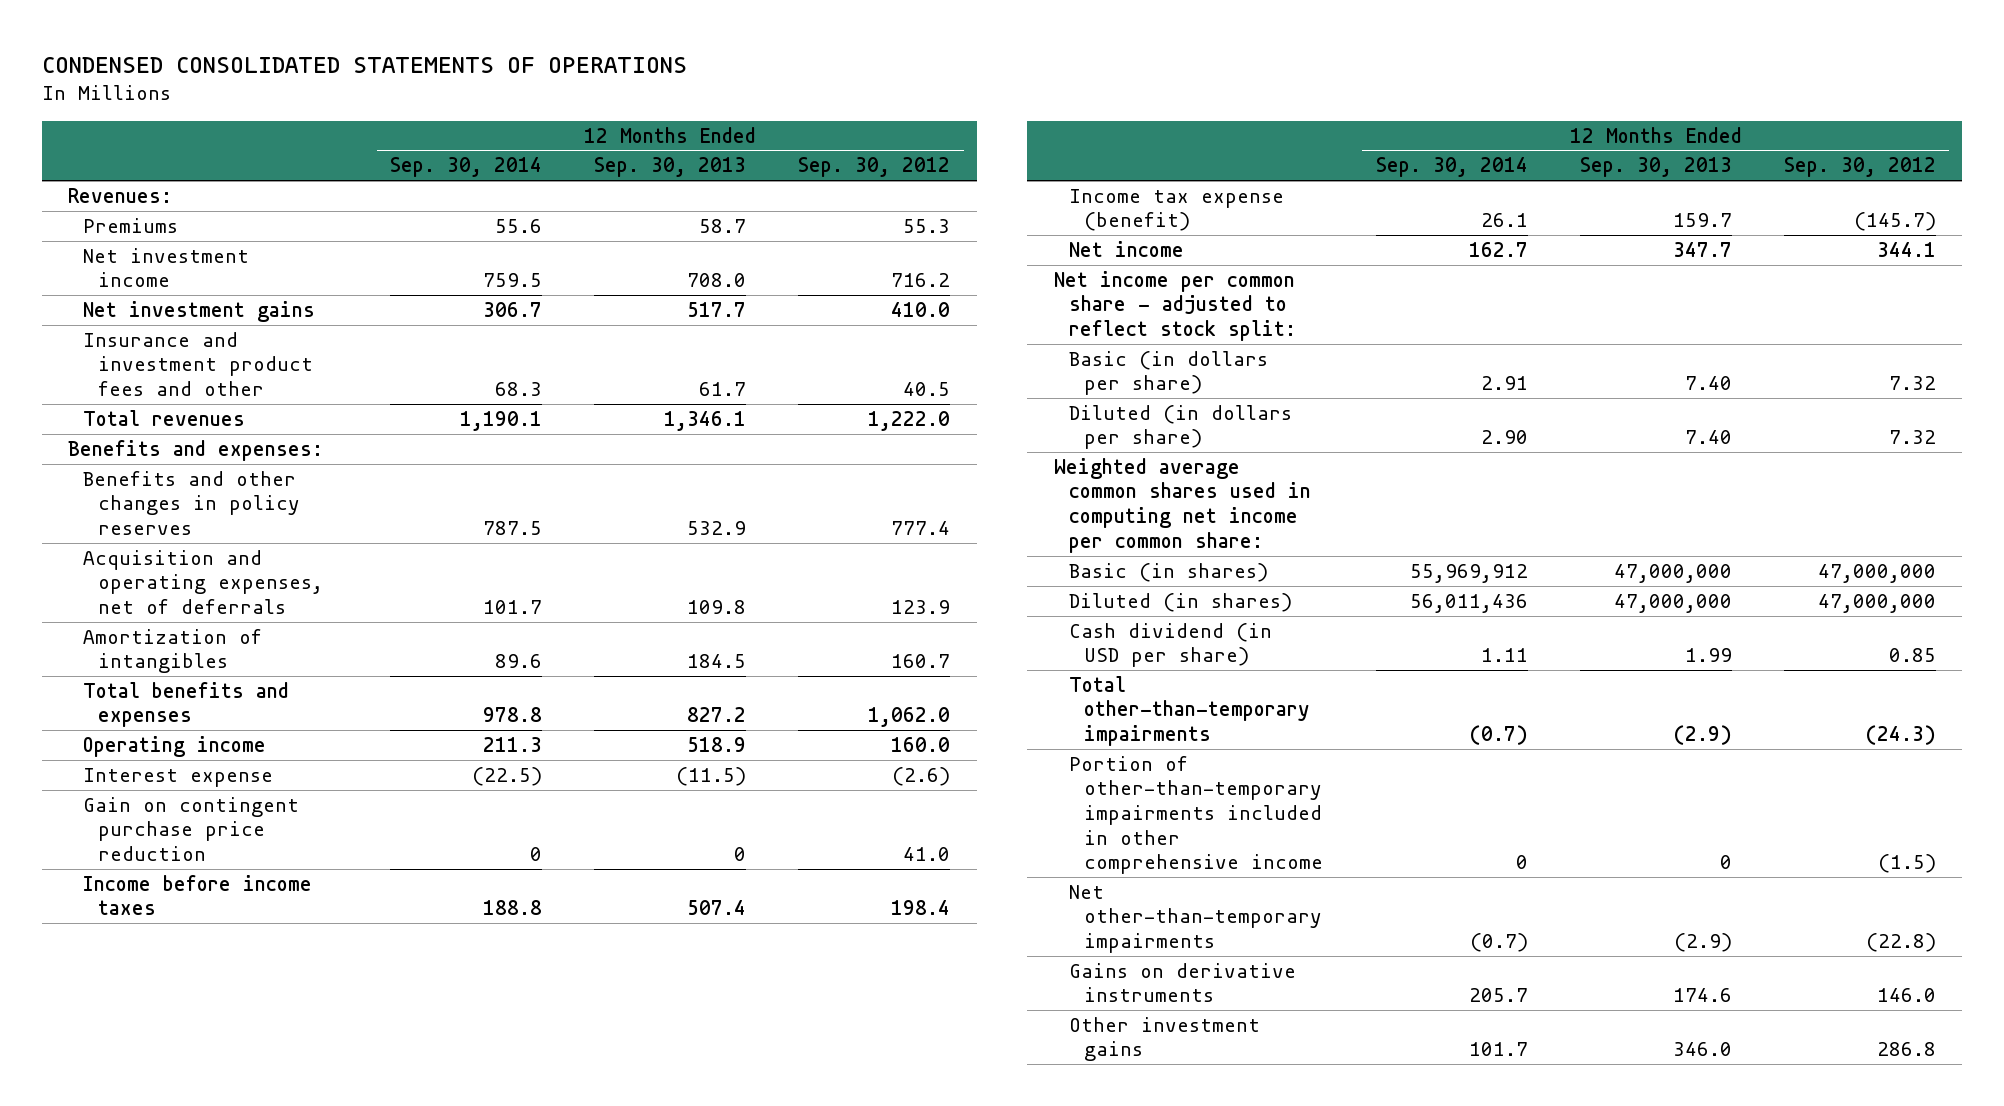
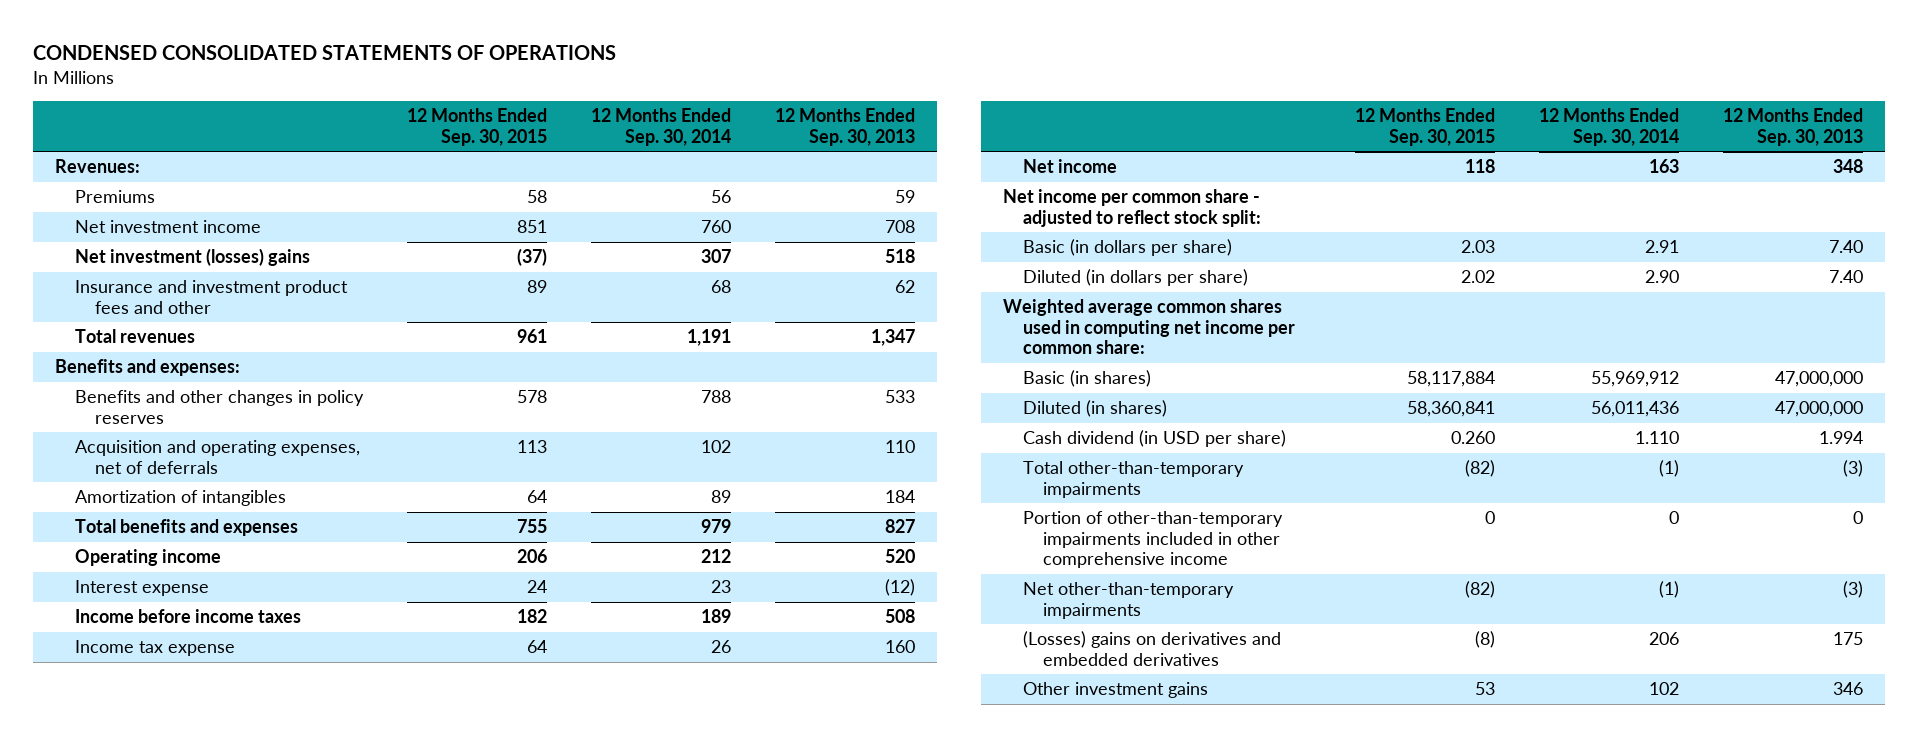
[798,157,951,178] Sep. 30, 2012 -> none
none -> [406,108,547,146] 12 Months Ended Sep. 30, 2015
[494,218,542,233] 55.6 -> [710,190,731,204] 56
[699,218,747,233] 58.7 -> [894,190,915,204] 59
[482,273,542,288] 759.5 -> [700,220,731,234] 760
[687,273,747,288] 708.0 -> [884,220,915,234] 708
[83,300,316,322] Net investment gains -> [74,248,310,267] Net investment (losses) gains
[482,301,542,317] 306.7 -> [700,249,731,264] 307
[687,301,747,317] 517.7 -> [884,249,915,264] 518
[494,382,542,397] 68.3 -> [710,280,731,294] 68
[699,382,747,397] 61.7 -> [894,280,915,294] 62
[459,410,542,431] 1,190.1 -> [686,329,731,347] 1,191
[664,410,747,431] 1,346.1 -> [870,329,915,347] 1,347
[83,796,300,862] Gain on contingent purchase price reduction -> none
[482,521,542,536] 787.5 -> [700,390,731,404] 788
[687,521,747,536] 532.9 -> [884,390,915,404] 533
[482,600,542,615] 101.7 -> [700,440,731,454] 102
[687,600,747,615] 109.8 -> [884,440,915,454] 110
[494,654,542,669] 89.6 -> [710,490,731,504] 89
[687,654,747,669] 184.5 -> [884,490,915,504] 184
[482,707,542,723] 978.8 -> [700,519,731,534] 979
[687,707,747,723] 827.2 -> [884,519,915,534] 827
[482,736,542,752] 211.3 -> [700,549,731,564] 212
[687,736,747,752] 518.9 -> [884,549,915,564] 520
[471,766,542,786] (22.5) -> [710,580,731,594] 23
[676,766,747,786] (11.5) -> [884,579,915,597] (12)
[482,900,542,916] 188.8 -> [700,609,731,624] 189
[687,900,747,916] 507.4 -> [884,609,915,624] 508
[1068,188,1284,232] Income tax expense (benefit) -> [74,640,235,657] Income tax expense
[1480,213,1528,228] 26.1 -> [710,640,731,654] 26
[1672,213,1732,228] 159.7 -> [884,640,915,654] 160
[1468,241,1528,257] 162.7 -> [1648,159,1679,174] 163
[1672,241,1732,257] 347.7 -> [1832,159,1863,174] 348
[1480,648,1528,663] 1.11 -> [1634,431,1679,445] 1.110
[1684,648,1732,663] 1.99 -> [1818,431,1863,445] 1.994
[1469,725,1528,746] (0.7) -> [1658,460,1679,478] (1)
[1673,725,1732,746] (2.9) -> [1842,460,1863,478] (3)
[1469,933,1528,953] (0.7) -> [1658,581,1679,599] (1)
[1673,933,1732,953] (2.9) -> [1842,581,1863,599] (3)
[1068,962,1296,1003] Gains on derivative instruments -> [1022,631,1281,666] (Losses) gains on derivatives and embedded derivatives
[1468,988,1528,1003] 205.7 -> [1648,632,1679,646] 206
[1672,988,1732,1003] 174.6 -> [1832,632,1863,646] 175
[1468,1042,1528,1057] 101.7 -> [1648,682,1679,696] 102
[1672,1042,1732,1057] 346.0 -> [1832,682,1863,696] 346

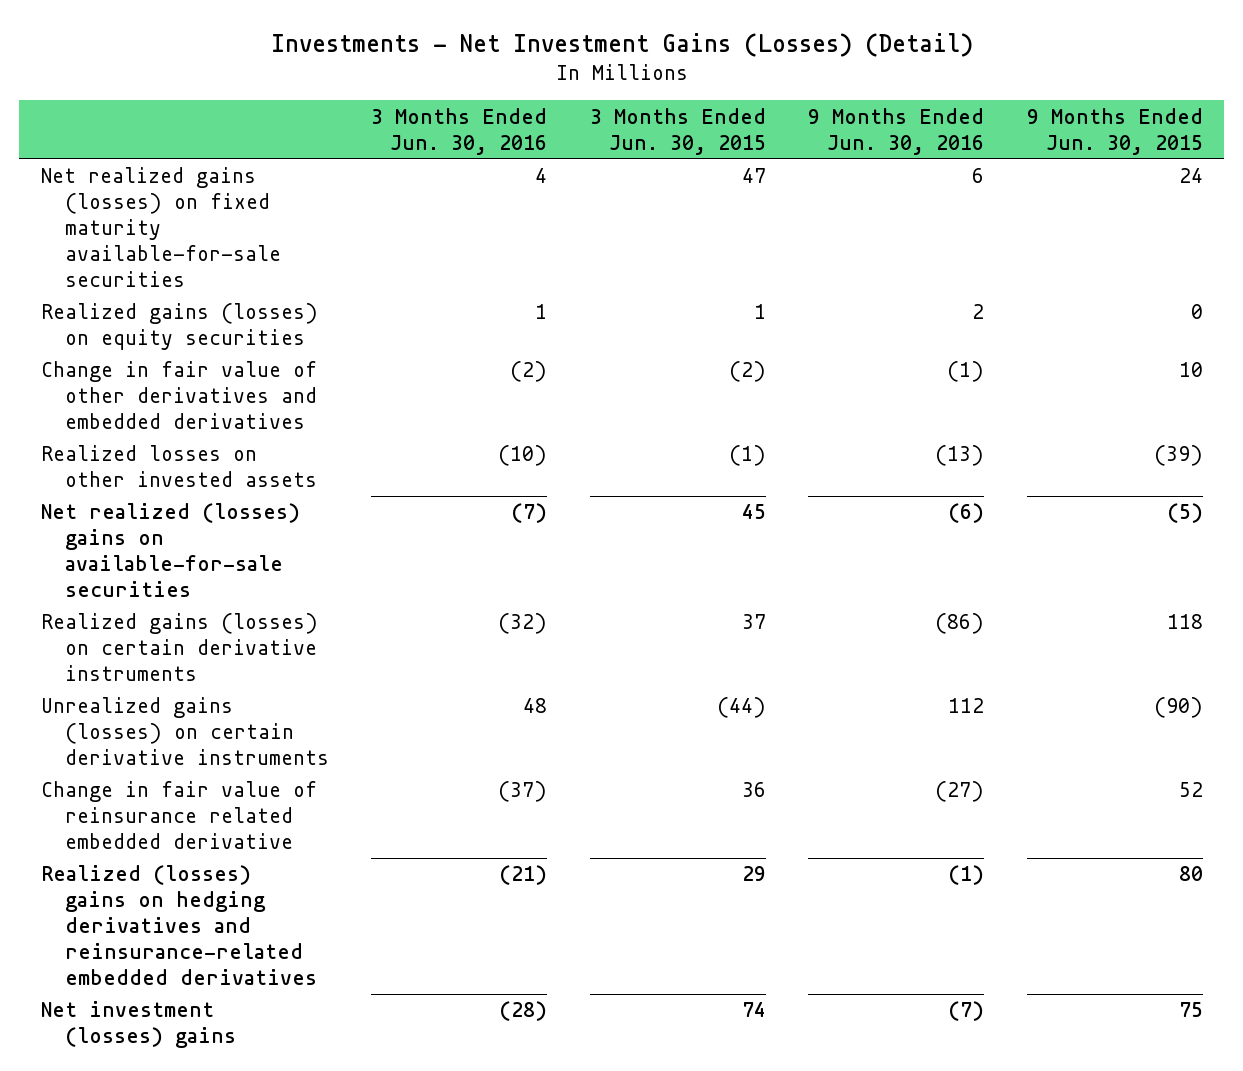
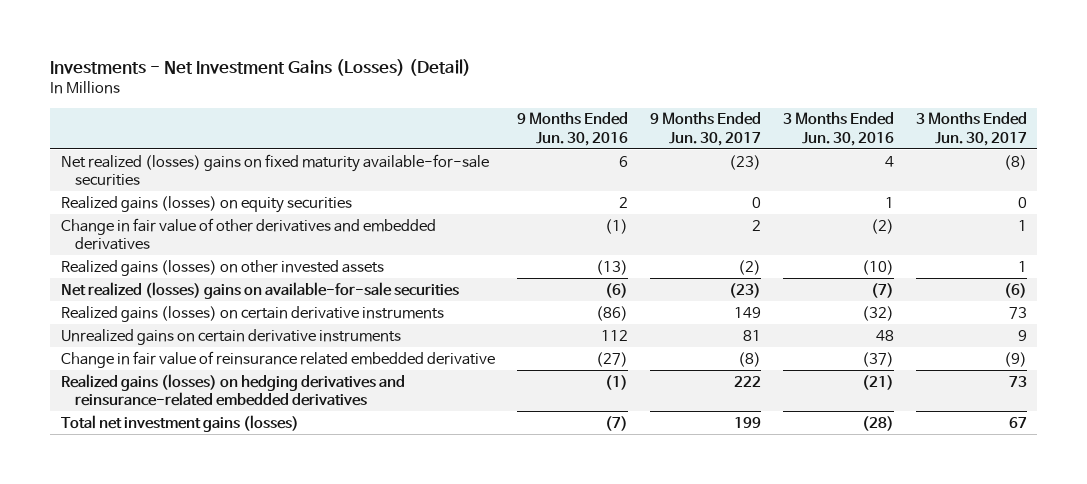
[589,107,766,155] 3 Months Ended Jun. 30, 2015 -> none
[1026,107,1203,155] 9 Months Ended Jun. 30, 2015 -> none
none -> [649,112,761,146] 9 Months Ended Jun. 30, 2017
none -> [915,112,1027,146] 3 Months Ended Jun. 30, 2017
[40,167,281,288] Net realized gains (losses) on fixed maturity available-for-sale securities -> [60,153,489,187] Net realized (losses) gains on fixed maturity available-for-sale securities
[40,445,317,488] Realized losses on other invested assets -> [60,259,384,276] Realized gains (losses) on other invested assets
[40,697,329,766] Unrealized gains (losses) on certain derivative instruments -> [60,328,401,345] Unrealized gains on certain derivative instruments
[40,865,317,986] Realized (losses) gains on hedging derivatives and reinsurance-related embedded derivatives -> [60,373,405,407] Realized gains (losses) on hedging derivatives and reinsurance-related embedded derivatives
[40,1001,236,1049] Net investment (losses) gains -> [60,414,299,432] Total net investment gains (losses)

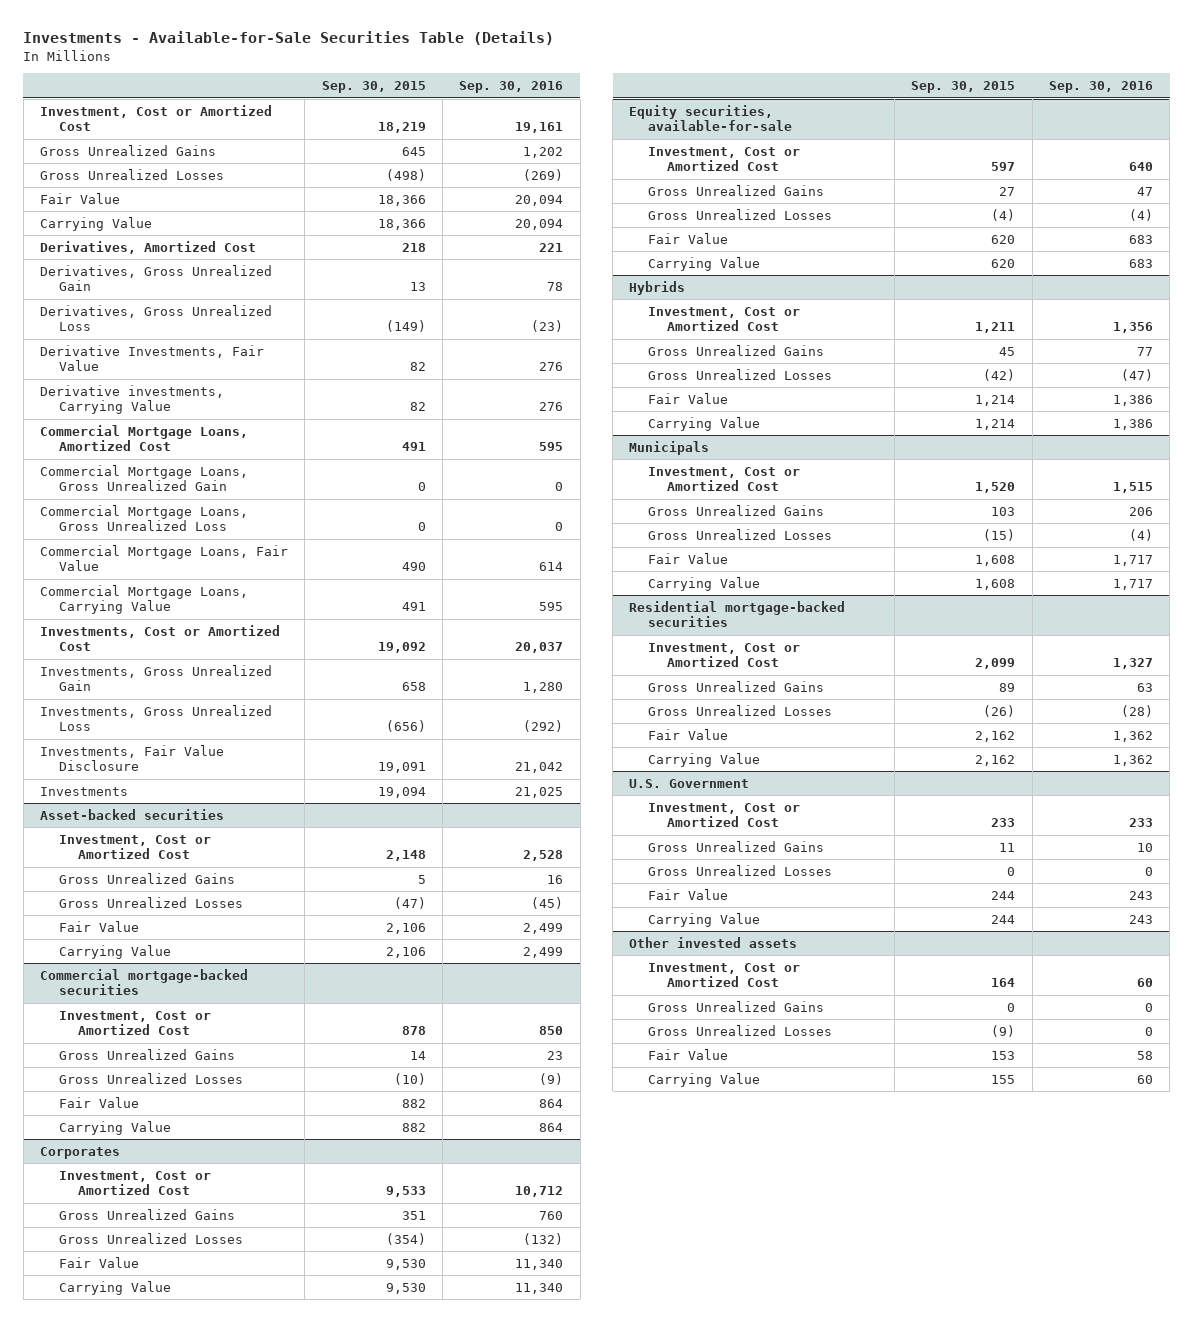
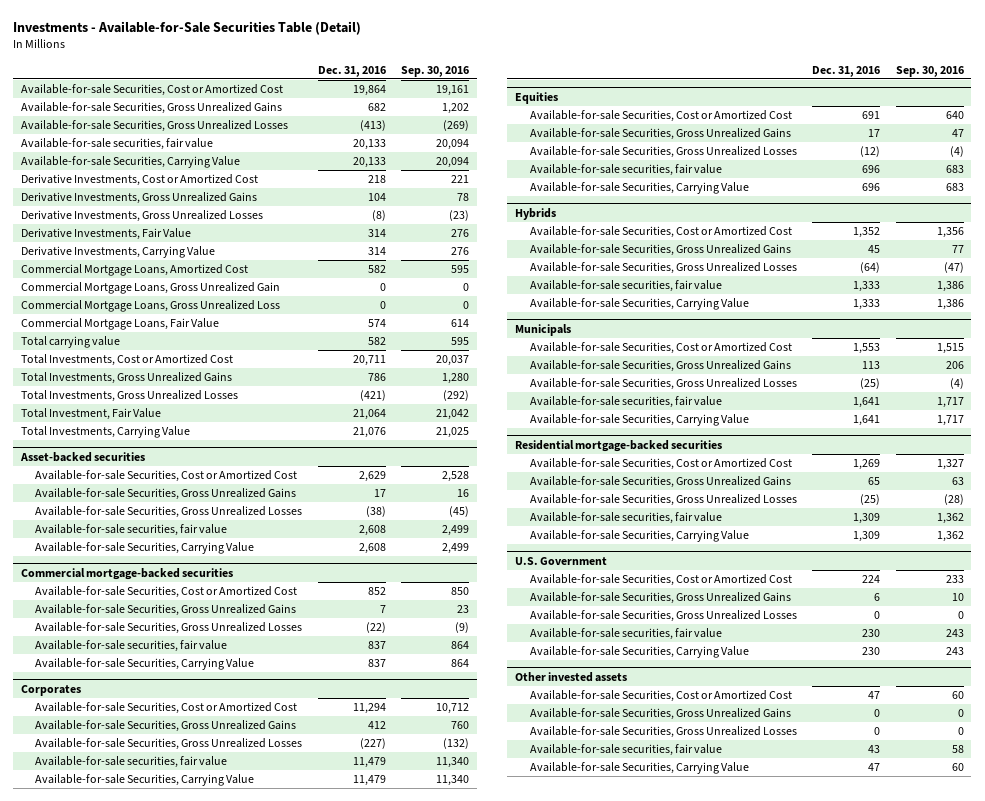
[23,31,555,46] Investments - Available-for-Sale Securities Table (Details) -> [13,21,362,36] Investments - Available-for-Sale Securities Table (Detail)
[321,81,426,94] Sep. 30, 2015 -> none
none -> [317,65,386,77] Dec. 31, 2016
[39,104,272,132] Investment, Cost or Amortized Cost -> [20,84,283,97] Available-for-sale Securities, Cost or Amortized Cost
[39,144,216,156] Gross Unrealized Gains -> [20,102,282,115] Available-for-sale Securities, Gross Unrealized Gains
[39,168,224,180] Gross Unrealized Losses -> [20,120,288,133] Available-for-sale Securities, Gross Unrealized Losses
[39,192,120,204] Fair Value -> [20,138,213,151] Available-for-sale securities, fair value
[39,216,152,231] Carrying Value -> [20,156,240,169] Available-for-sale Securities, Carrying Value
[39,240,256,254] Derivatives, Amortized Cost -> [20,174,258,187] Derivative Investments, Cost or Amortized Cost
[39,264,272,292] Derivatives, Gross Unrealized Gain -> [20,192,257,205] Derivative Investments, Gross Unrealized Gains
[39,304,272,332] Derivatives, Gross Unrealized Loss -> [20,210,263,223] Derivative Investments, Gross Unrealized Losses
[39,384,224,415] Derivative investments, Carrying Value -> [20,246,215,259] Derivative Investments, Carrying Value
[39,584,248,615] Commercial Mortgage Loans, Carrying Value -> [20,336,120,349] Total carrying value
[39,624,280,652] Investments, Cost or Amortized Cost -> [20,354,233,367] Total Investments, Cost or Amortized Cost
[39,664,272,692] Investments, Gross Unrealized Gain -> [20,372,232,385] Total Investments, Gross Unrealized Gains
[39,704,272,732] Investments, Gross Unrealized Loss -> [20,390,238,403] Total Investments, Gross Unrealized Losses
[39,744,224,772] Investments, Fair Value Disclosure -> [20,408,161,421] Total Investment, Fair Value
[39,786,128,796] Investments -> [20,426,190,439] Total Investments, Carrying Value
[58,834,211,860] Investment, Cost or Amortized Cost -> [35,470,298,483] Available-for-sale Securities, Cost or Amortized Cost
[58,872,235,884] Gross Unrealized Gains -> [35,488,297,501] Available-for-sale Securities, Gross Unrealized Gains
[58,896,243,908] Gross Unrealized Losses -> [35,506,303,519] Available-for-sale Securities, Gross Unrealized Losses
[58,920,139,932] Fair Value -> [35,524,228,537] Available-for-sale securities, fair value
[58,944,171,959] Carrying Value -> [35,542,255,555] Available-for-sale Securities, Carrying Value
[58,1010,211,1036] Investment, Cost or Amortized Cost -> [35,586,298,599] Available-for-sale Securities, Cost or Amortized Cost
[58,1048,235,1060] Gross Unrealized Gains -> [35,604,297,617] Available-for-sale Securities, Gross Unrealized Gains
[58,1072,243,1084] Gross Unrealized Losses -> [35,622,303,635] Available-for-sale Securities, Gross Unrealized Losses
[58,1096,139,1108] Fair Value -> [35,640,228,653] Available-for-sale securities, fair value
[58,1120,171,1135] Carrying Value -> [35,658,255,671] Available-for-sale Securities, Carrying Value
[58,1170,211,1196] Investment, Cost or Amortized Cost -> [35,702,298,715] Available-for-sale Securities, Cost or Amortized Cost
[58,1208,235,1220] Gross Unrealized Gains -> [35,720,297,733] Available-for-sale Securities, Gross Unrealized Gains
[58,1232,243,1244] Gross Unrealized Losses -> [35,738,303,751] Available-for-sale Securities, Gross Unrealized Losses
[58,1256,139,1268] Fair Value -> [35,756,228,769] Available-for-sale securities, fair value
[58,1280,171,1295] Carrying Value -> [35,774,255,787] Available-for-sale Securities, Carrying Value
[629,104,793,132] Equity securities, available-for-sale -> [515,91,559,104] Equities
[648,146,801,172] Investment, Cost or Amortized Cost -> [529,110,792,123] Available-for-sale Securities, Cost or Amortized Cost
[648,184,825,196] Gross Unrealized Gains -> [529,128,791,141] Available-for-sale Securities, Gross Unrealized Gains
[648,208,833,220] Gross Unrealized Losses -> [529,146,797,159] Available-for-sale Securities, Gross Unrealized Losses
[648,232,729,244] Fair Value -> [529,164,722,177] Available-for-sale securities, fair value
[648,256,761,271] Carrying Value -> [529,182,749,195] Available-for-sale Securities, Carrying Value
[648,306,801,332] Investment, Cost or Amortized Cost -> [529,226,792,239] Available-for-sale Securities, Cost or Amortized Cost
[648,344,825,356] Gross Unrealized Gains -> [529,244,791,257] Available-for-sale Securities, Gross Unrealized Gains
[648,368,833,380] Gross Unrealized Losses -> [529,262,797,275] Available-for-sale Securities, Gross Unrealized Losses
[648,392,729,404] Fair Value -> [529,280,722,293] Available-for-sale securities, fair value
[648,416,761,431] Carrying Value -> [529,298,749,311] Available-for-sale Securities, Carrying Value
[648,466,801,492] Investment, Cost or Amortized Cost -> [529,342,792,355] Available-for-sale Securities, Cost or Amortized Cost
[648,504,825,516] Gross Unrealized Gains -> [529,360,791,373] Available-for-sale Securities, Gross Unrealized Gains
[648,528,833,540] Gross Unrealized Losses -> [529,378,797,391] Available-for-sale Securities, Gross Unrealized Losses
[648,552,729,564] Fair Value -> [529,396,722,409] Available-for-sale securities, fair value
[648,576,761,591] Carrying Value -> [529,414,749,427] Available-for-sale Securities, Carrying Value
[648,642,801,668] Investment, Cost or Amortized Cost -> [529,458,792,471] Available-for-sale Securities, Cost or Amortized Cost
[648,680,825,692] Gross Unrealized Gains -> [529,476,791,489] Available-for-sale Securities, Gross Unrealized Gains
[648,704,833,716] Gross Unrealized Losses -> [529,494,797,507] Available-for-sale Securities, Gross Unrealized Losses
[648,728,729,740] Fair Value -> [529,512,722,525] Available-for-sale securities, fair value
[648,752,761,767] Carrying Value -> [529,530,749,543] Available-for-sale Securities, Carrying Value
[648,802,801,828] Investment, Cost or Amortized Cost -> [529,574,792,587] Available-for-sale Securities, Cost or Amortized Cost
[648,840,825,852] Gross Unrealized Gains -> [529,592,791,605] Available-for-sale Securities, Gross Unrealized Gains
[648,864,833,876] Gross Unrealized Losses -> [529,610,797,623] Available-for-sale Securities, Gross Unrealized Losses
[648,888,729,900] Fair Value -> [529,628,722,641] Available-for-sale securities, fair value
[648,912,761,927] Carrying Value -> [529,646,749,659] Available-for-sale Securities, Carrying Value
[648,962,801,988] Investment, Cost or Amortized Cost -> [529,690,792,703] Available-for-sale Securities, Cost or Amortized Cost
[648,1000,825,1012] Gross Unrealized Gains -> [529,708,791,721] Available-for-sale Securities, Gross Unrealized Gains
[648,1024,833,1036] Gross Unrealized Losses -> [529,726,797,739] Available-for-sale Securities, Gross Unrealized Losses
[648,1048,729,1060] Fair Value -> [529,744,722,757] Available-for-sale securities, fair value
[648,1072,761,1087] Carrying Value -> [529,762,749,775] Available-for-sale Securities, Carrying Value

